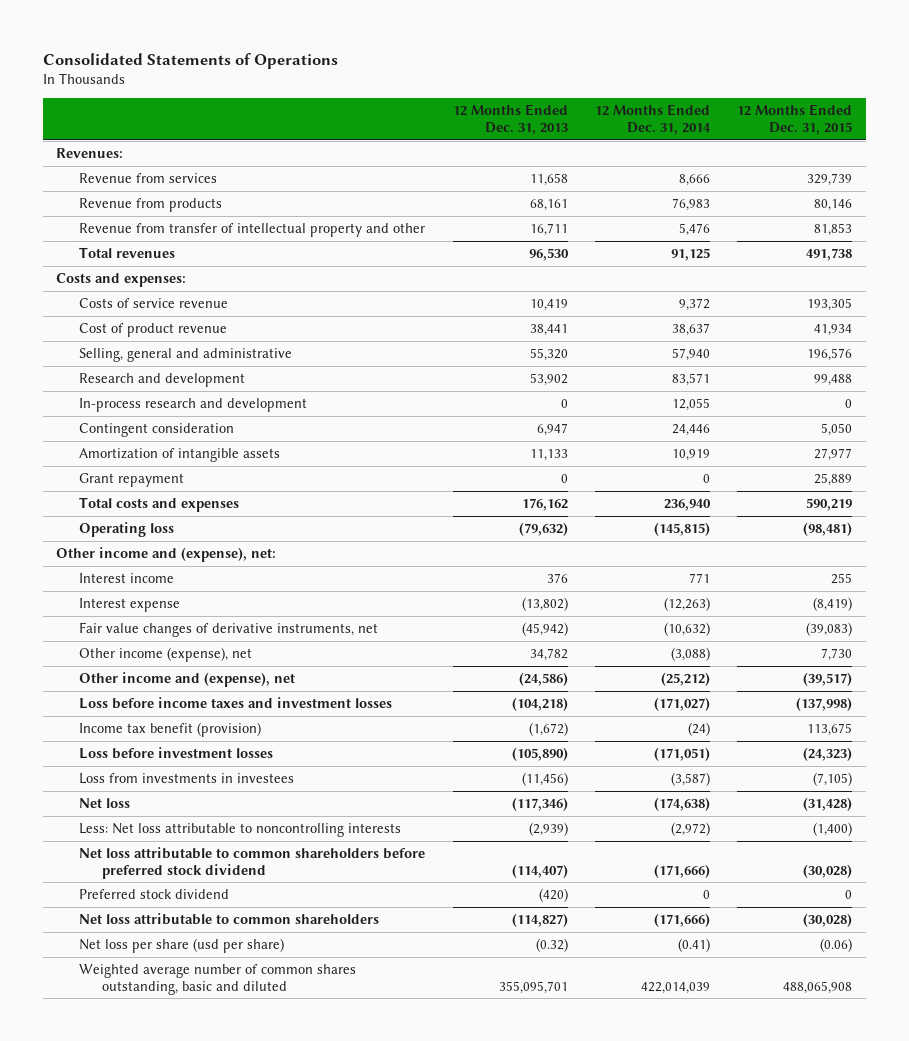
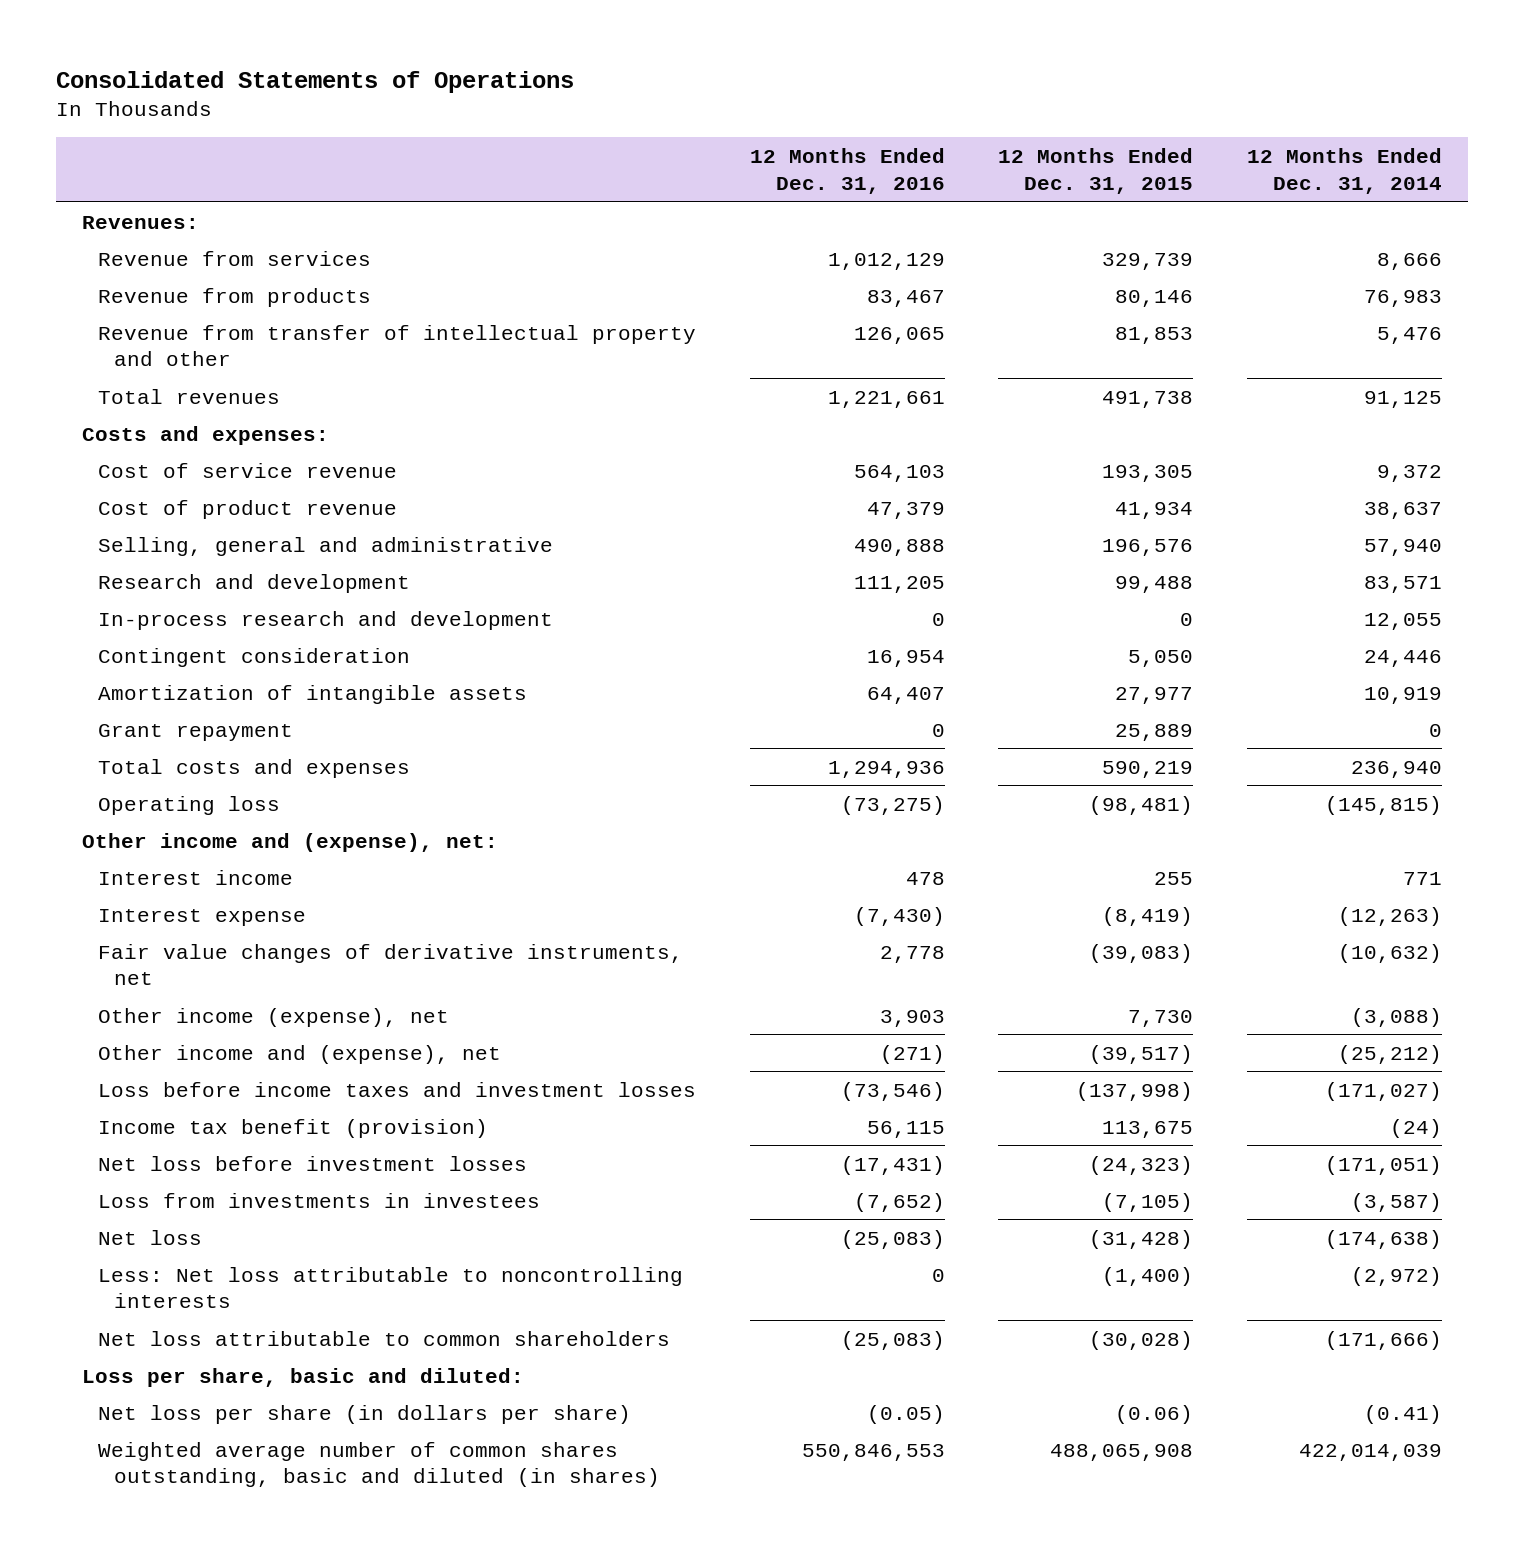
[452,104,568,135] 12 Months Ended Dec. 31, 2013 -> none
none -> [749,148,945,194] 12 Months Ended Dec. 31, 2016
[79,297,229,308] Costs of service revenue -> [97,462,397,478] Cost of service revenue
[79,746,274,759] Loss before investment losses -> [97,1155,527,1171] Net loss before investment losses
[79,846,426,879] Net loss attributable to common shareholders before preferred stock dividend -> none
[79,888,230,899] Preferred stock dividend -> none
none -> [82,1367,525,1387] Loss per share, basic and diluted:
[79,937,285,953] Net loss per share (usd per share) -> [97,1404,631,1424] Net loss per share (in dollars per share)
[79,963,357,995] Weighted average number of common shares outstanding, basic and diluted -> [97,1441,660,1488] Weighted average number of common shares outstanding, basic and diluted (in shares)

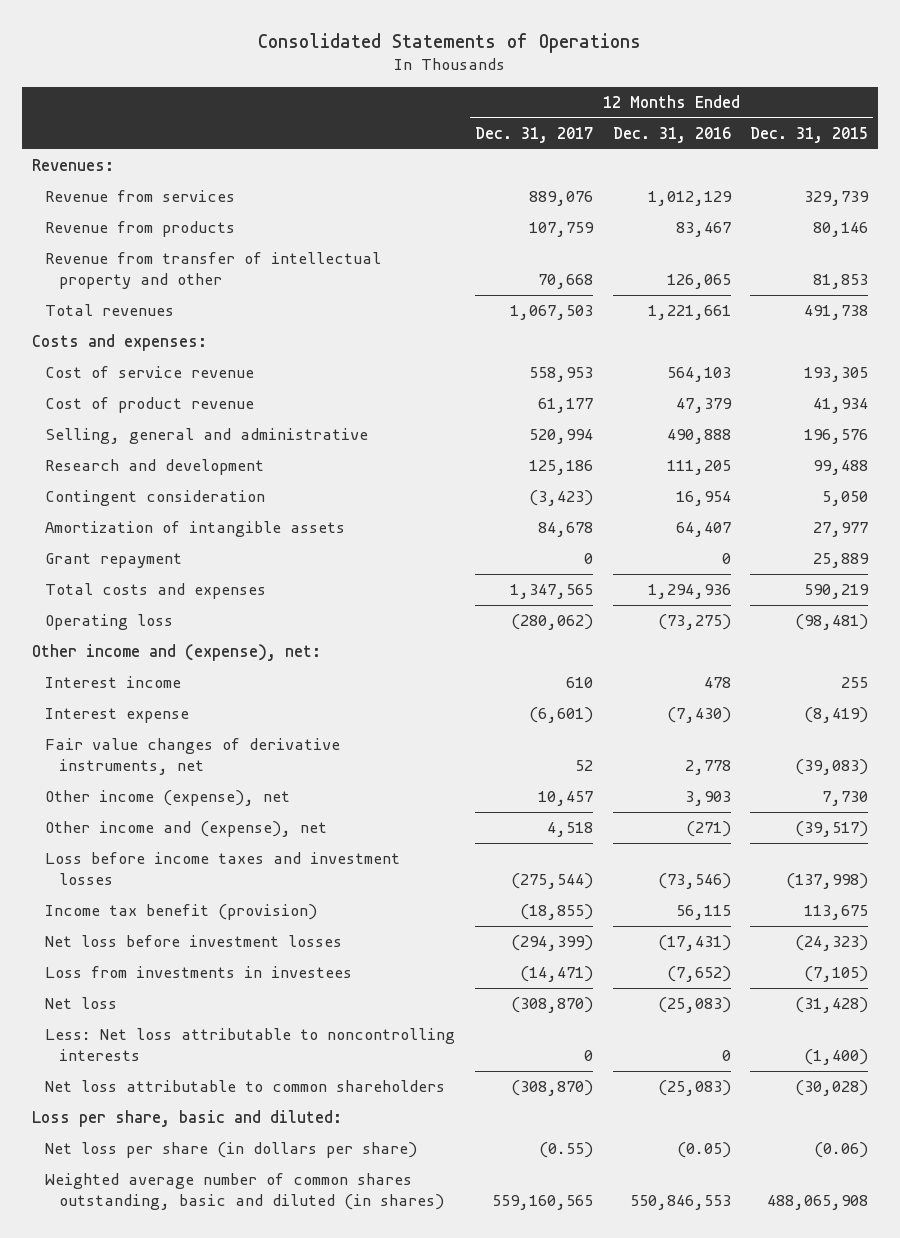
[1246,148,1442,194] 12 Months Ended Dec. 31, 2014 -> none
none -> [474,126,593,143] Dec. 31, 2017
[97,610,553,630] In-process research and development -> none

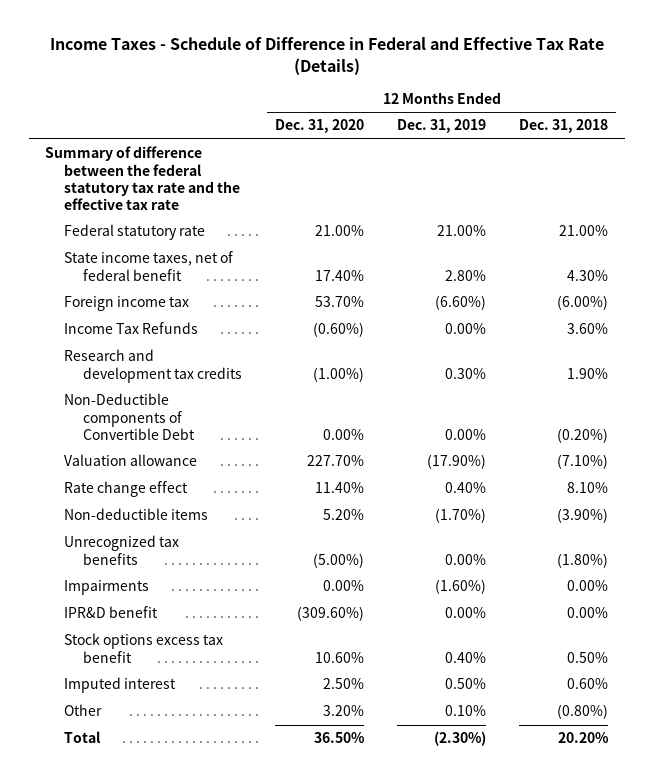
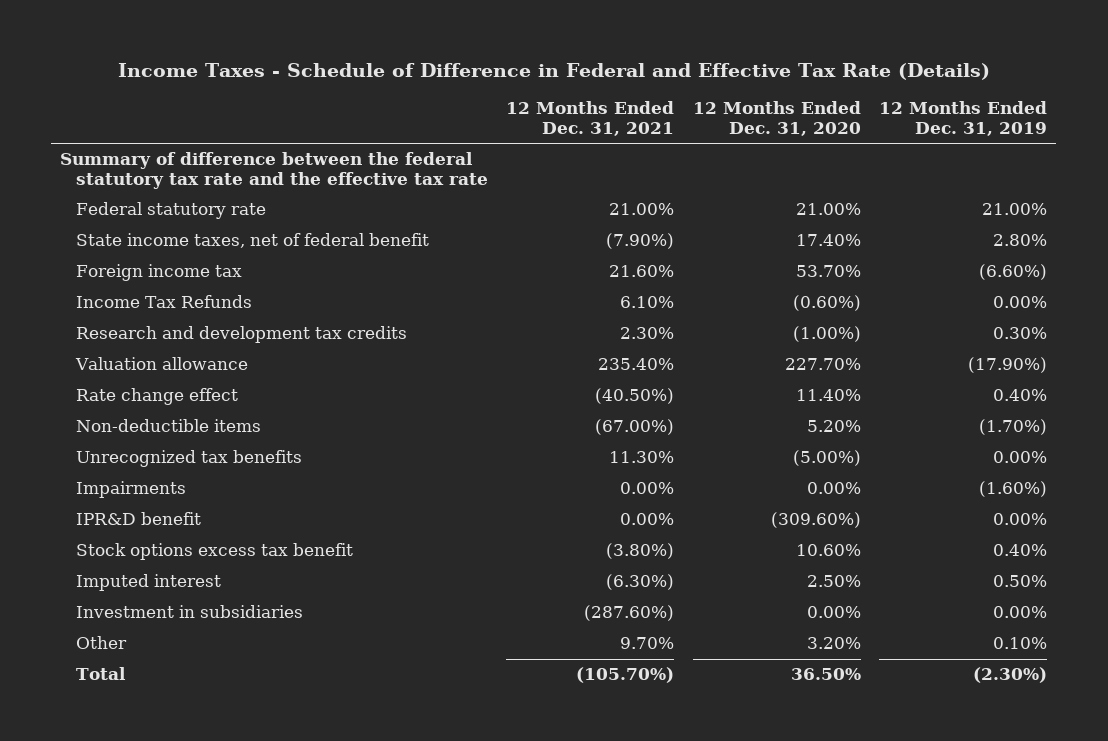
[519,119,609,134] Dec. 31, 2018 -> none
none -> [506,101,675,136] 12 Months Ended Dec. 31, 2021
[64,393,195,440] Non-Deductible components of Convertible Debt -> none
none -> [76,605,304,619] Investment in subsidiaries

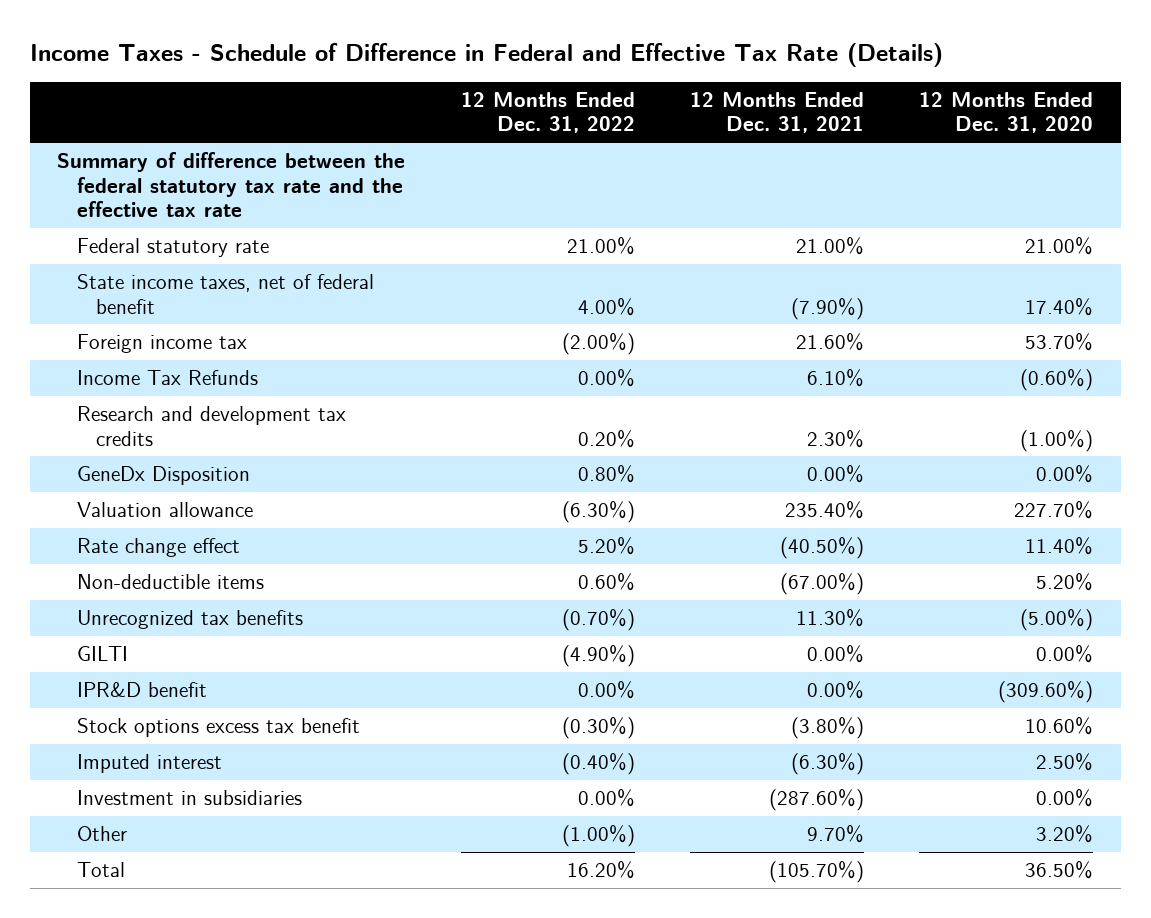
[879,101,1048,136] 12 Months Ended Dec. 31, 2019 -> none
none -> [460,91,635,134] 12 Months Ended Dec. 31, 2022
none -> [76,466,250,486] GeneDx Disposition
[76,481,187,499] Impairments -> none
none -> [76,646,128,662] GILTI

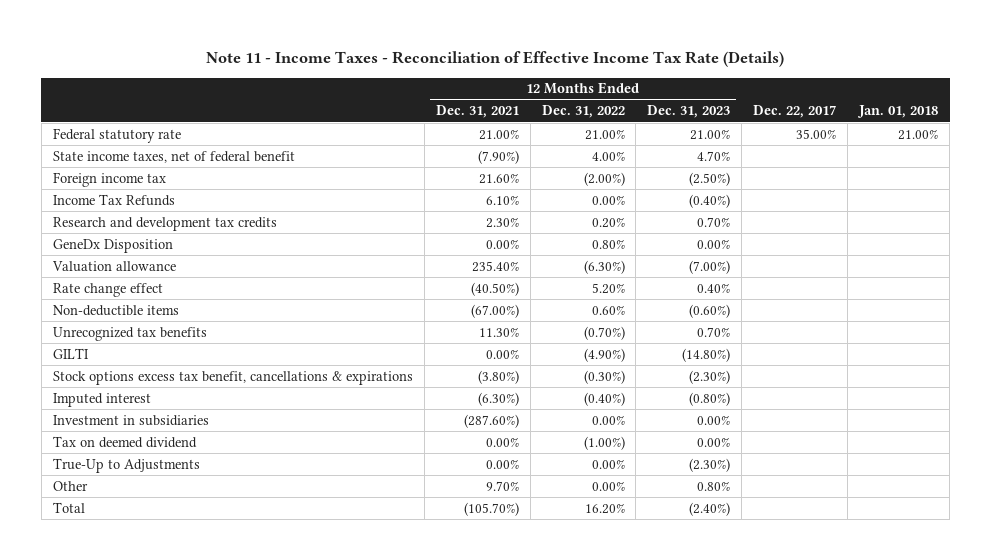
[29,43,943,68] Income Taxes - Schedule of Difference in Federal and Effective Tax Rate (Details) -> [206,51,785,68] Note 11 - Income Taxes - Reconciliation of Effective Income Tax Rate (Details)
[919,91,1094,134] 12 Months Ended Dec. 31, 2020 -> none
none -> [647,105,731,119] Dec. 31, 2023
none -> [753,105,837,119] Dec. 22, 2017
none -> [857,105,939,119] Jan. 01, 2018
[57,152,406,218] Summary of difference between the federal statutory tax rate and the effective tax rate -> none
[76,682,207,698] IPR&D benefit -> none
[76,718,360,738] Stock options excess tax benefit -> [52,370,413,385] Stock options excess tax benefit, cancellations & expirations
none -> [52,435,197,448] Tax on deemed dividend
none -> [52,457,200,473] True-Up to Adjustments
[561,825,635,848] (1.00%) -> [591,480,625,491] 0.00%

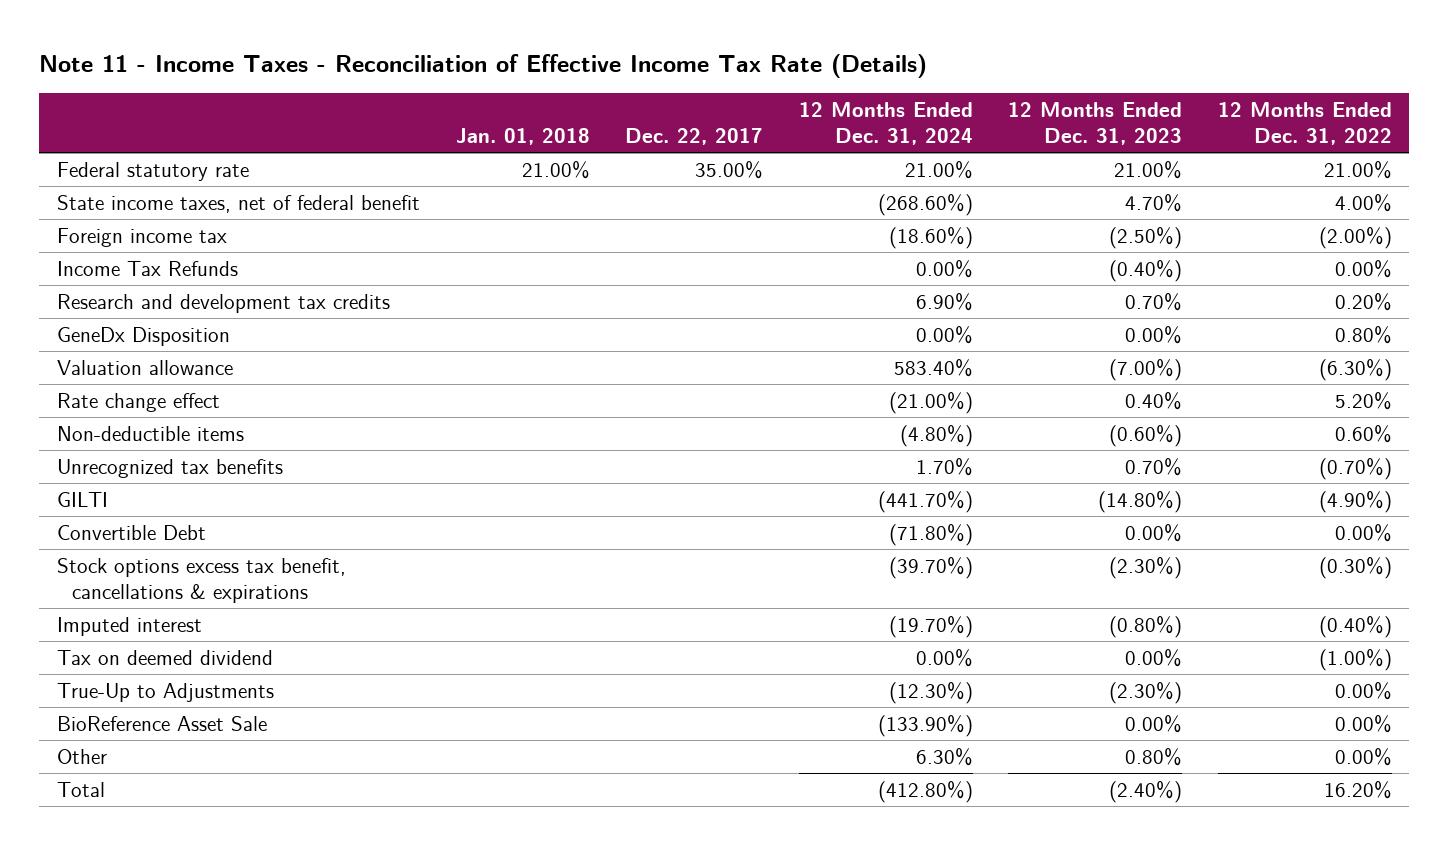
[435,105,519,119] Dec. 31, 2021 -> none
none -> [798,101,973,145] 12 Months Ended Dec. 31, 2024
none -> [57,524,207,540] Convertible Debt
[52,414,209,426] Investment in subsidiaries -> none
none -> [57,715,268,731] BioReference Asset Sale

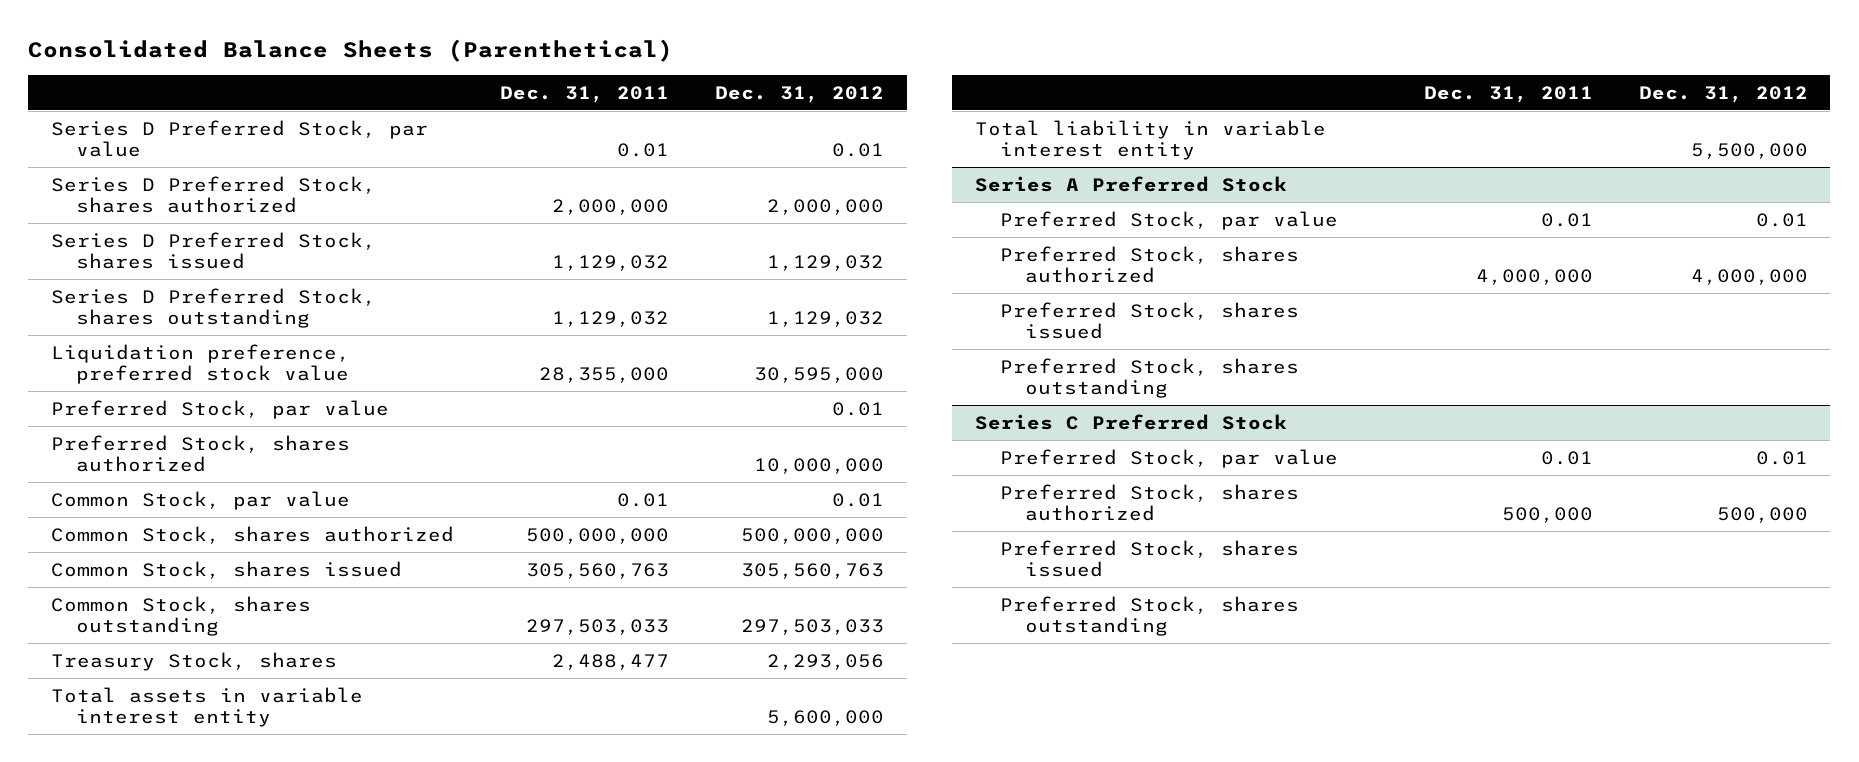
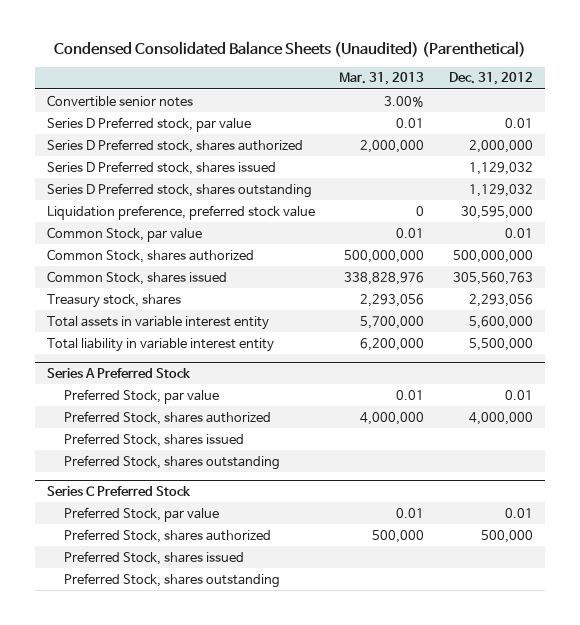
[28,38,674,62] Consolidated Balance Sheets (Parenthetical) -> [53,41,526,58] Condensed Consolidated Balance Sheets (Unaudited) (Parenthetical)
[500,85,670,103] Dec. 31, 2011 -> none
none -> [339,72,425,86] Mar. 31, 2013
none -> [46,94,193,107] Convertible senior notes
[51,119,429,158] Series D Preferred Stock, par value -> [46,116,251,132] Series D Preferred stock, par value
[51,175,377,214] Series D Preferred Stock, shares authorized -> [46,138,303,153] Series D Preferred stock, shares authorized
[51,231,377,270] Series D Preferred Stock, shares issued -> [46,160,276,175] Series D Preferred stock, shares issued
[51,287,377,329] Series D Preferred Stock, shares outstanding -> [46,182,312,198] Series D Preferred stock, shares outstanding
[51,399,390,419] Preferred Stock, par value -> none
[51,434,351,473] Preferred Stock, shares authorized -> none
[51,595,312,637] Common Stock, shares outstanding -> none
[51,651,338,671] Treasury Stock, shares -> [46,293,181,308] Treasury stock, shares

